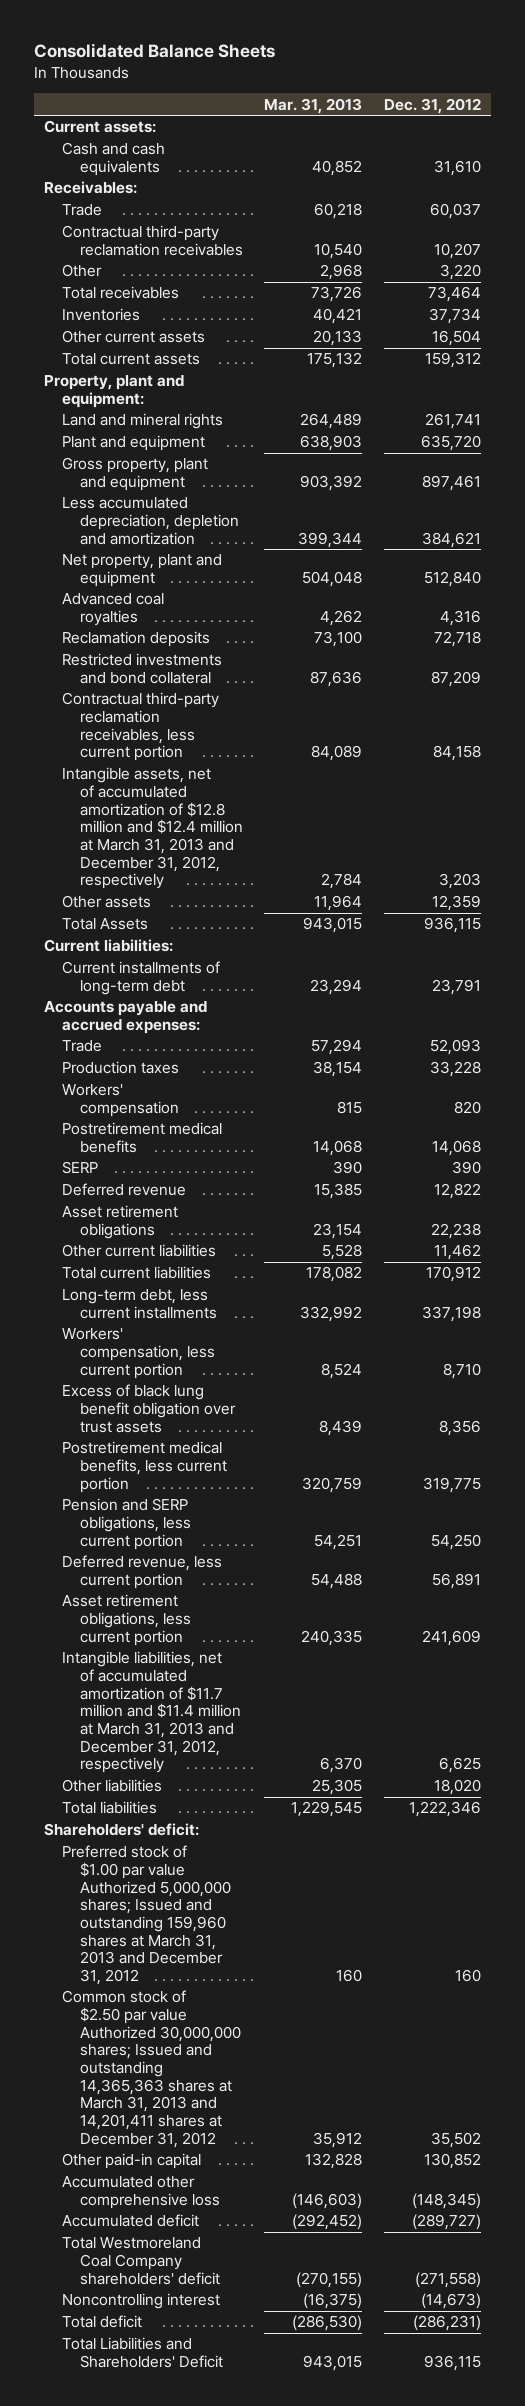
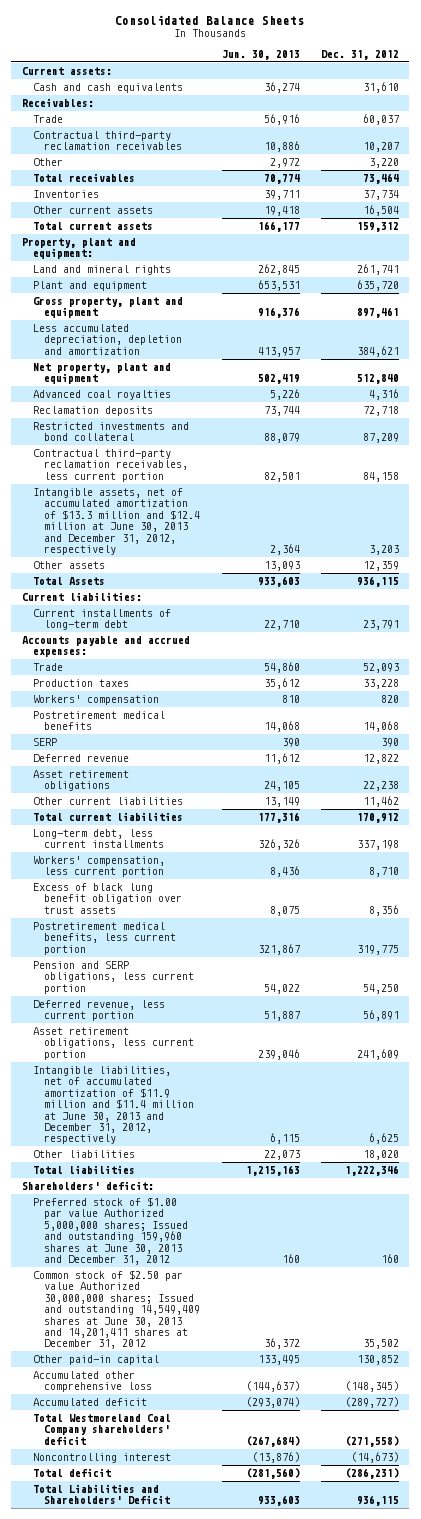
[264,97,363,114] Mar. 31, 2013 -> none
none -> [221,50,300,61] Jun. 30, 2013
[62,767,244,890] Intangible assets, net of accumulated amortization of $12.8 million and $12.4 million at March 31, 2013 and December 31, 2012, respectively -> [33,488,201,555] Intangible assets, net of accumulated amortization of $13.3 million and $12.4 million at June 30, 2013 and December 31, 2012, respectively
[62,1651,242,1774] Intangible liabilities, net of accumulated amortization of $11.7 million and $11.4 million at March 31, 2013 and December 31, 2012, respectively -> [33,1066,195,1145] Intangible liabilities, net of accumulated amortization of $11.9 million and $11.4 million at June 30, 2013 and December 31, 2012, respectively
[62,1845,232,1985] Preferred stock of $1.00 par value Authorized 5,000,000 shares; Issued and outstanding 159,960 shares at March 31, 2013 and December 31, 2012 -> [33,1197,189,1265] Preferred stock of $1.00 par value Authorized 5,000,000 shares; Issued and outstanding 159,960 shares at June 30, 2013 and December 31, 2012
[62,1990,242,2148] Common stock of $2.50 par value Authorized 30,000,000 shares; Issued and outstanding 14,365,363 shares at March 31, 2013 and 14,201,411 shares at December 31, 2012 -> [33,1270,201,1350] Common stock of $2.50 par value Authorized 30,000,000 shares; Issued and outstanding 14,549,409 shares at June 30, 2013 and 14,201,411 shares at December 31, 2012

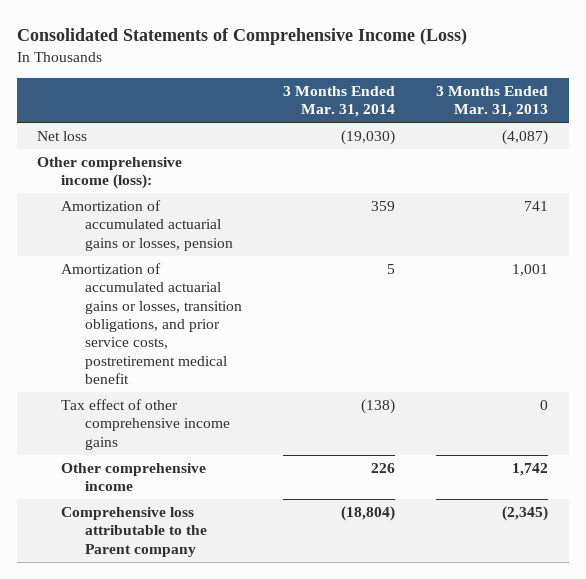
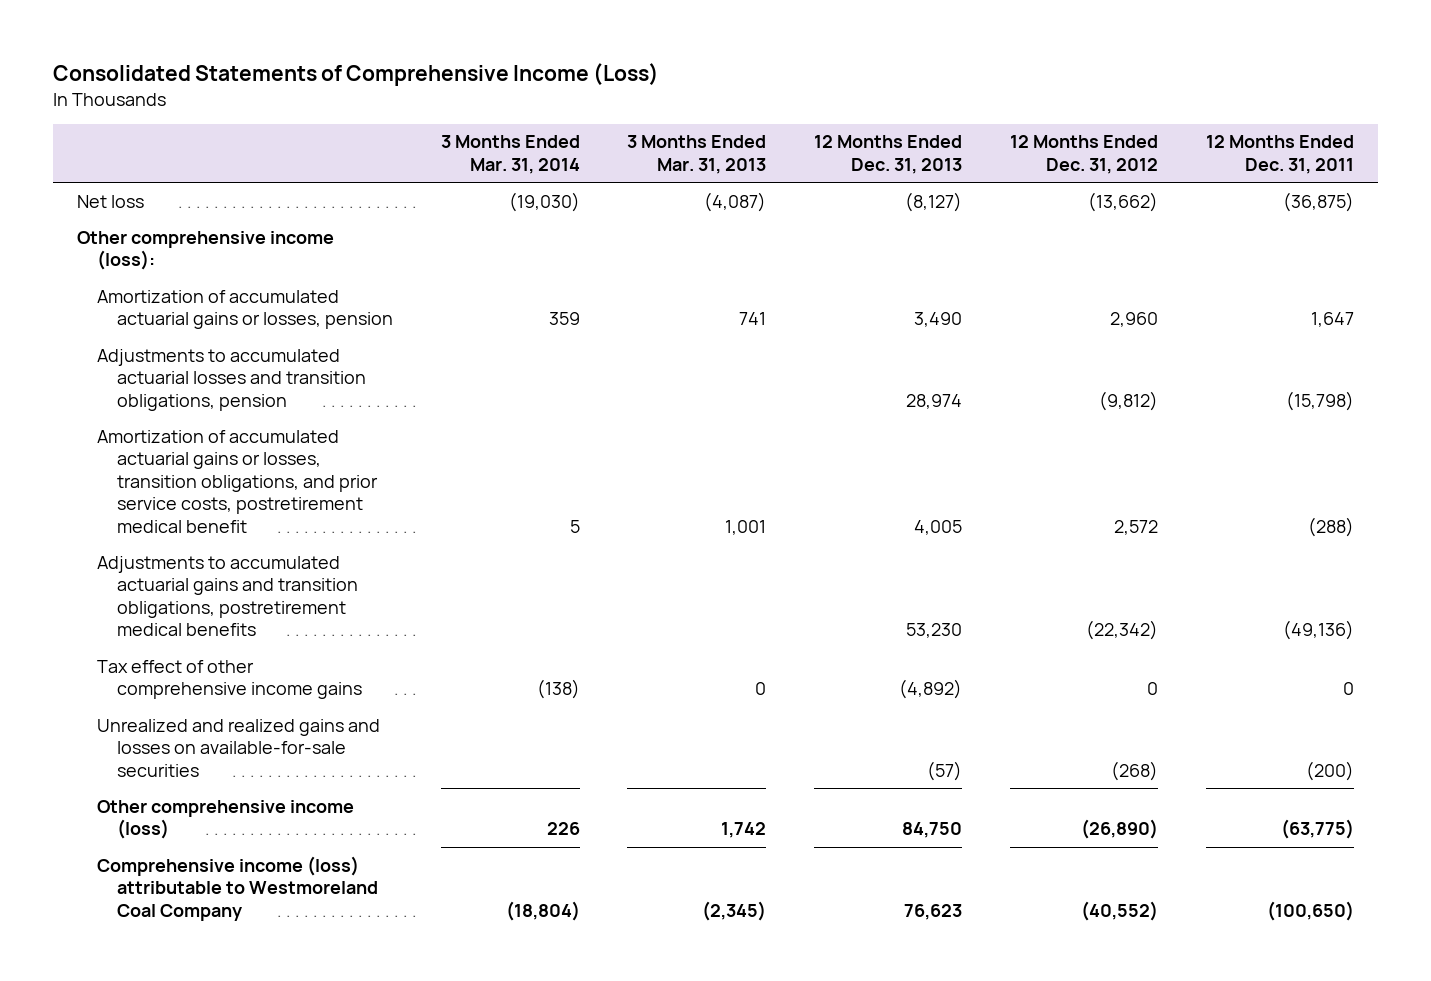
none -> [814,135,963,174] 12 Months Ended Dec. 31, 2013
none -> [1010,135,1159,174] 12 Months Ended Dec. 31, 2012
none -> [1205,135,1354,174] 12 Months Ended Dec. 31, 2011
none -> [96,348,366,411] Adjustments to accumulated actuarial losses and transition obligations, pension
none -> [96,555,358,637] Adjustments to accumulated actuarial gains and transition obligations, postretirement medical benefits
none -> [96,718,380,777] Unrealized and realized gains and losses on available-for-sale securities
[61,463,207,492] Other comprehensive income -> [96,799,354,840] Other comprehensive income (loss)
[61,507,208,557] Comprehensive loss attributable to the Parent company -> [96,855,378,921] Comprehensive income (loss) attributable to Westmoreland Coal Company

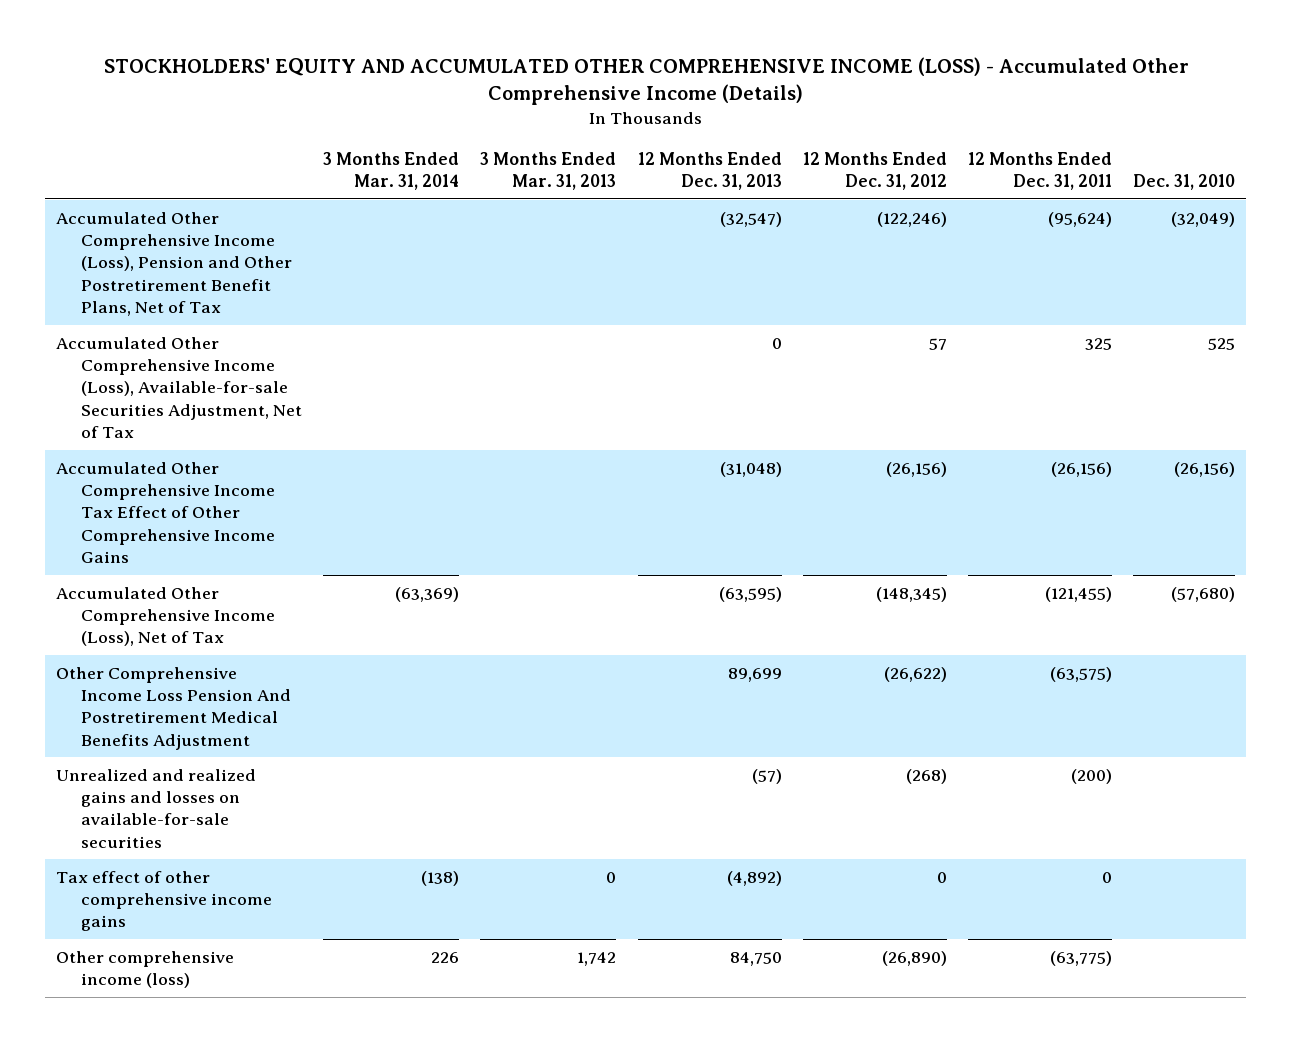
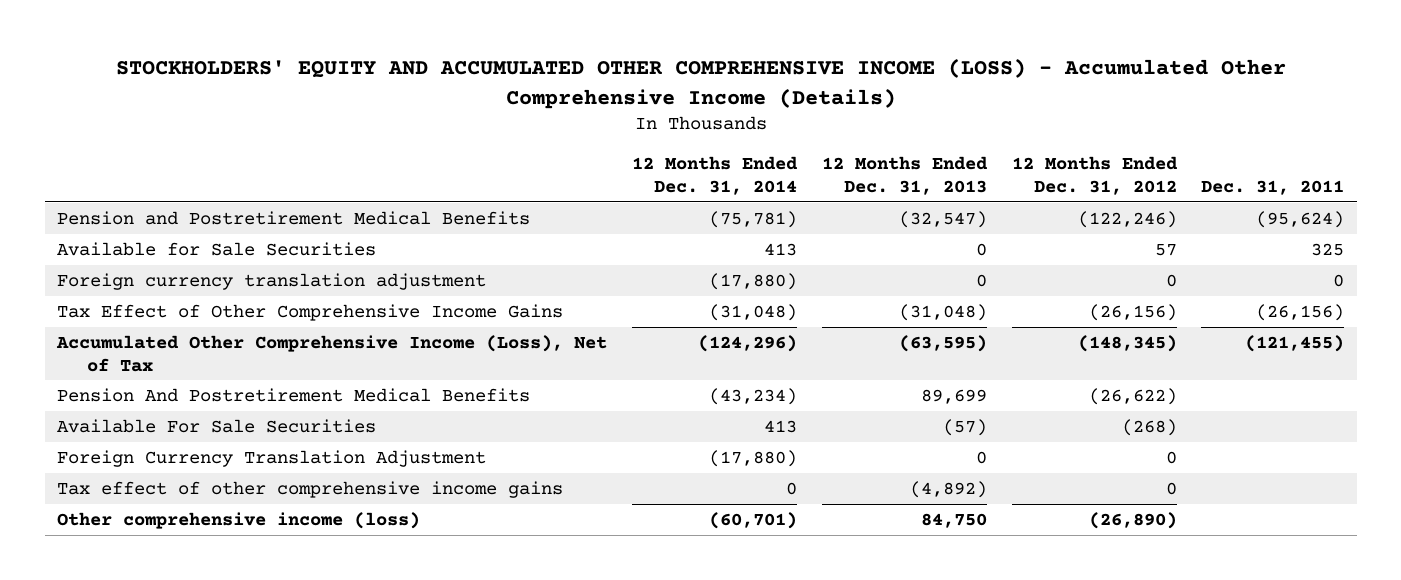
[323,151,460,191] 3 Months Ended Mar. 31, 2014 -> none
[480,151,617,191] 3 Months Ended Mar. 31, 2013 -> none
[968,151,1113,191] 12 Months Ended Dec. 31, 2011 -> none
[1133,174,1236,191] Dec. 31, 2010 -> none
none -> [631,156,798,195] 12 Months Ended Dec. 31, 2014
none -> [1201,179,1345,195] Dec. 31, 2011
[55,211,292,317] Accumulated Other Comprehensive Income (Loss), Pension and Other Postretirement Benefit Plans, Net of Tax -> [57,210,531,225] Pension and Postretirement Medical Benefits
[55,336,302,439] Accumulated Other Comprehensive Income (Loss), Available-for-sale Securities Adjustment, Net of Tax -> [57,241,377,256] Available for Sale Securities
none -> [57,272,487,290] Foreign currency translation adjustment
[55,461,275,564] Accumulated Other Comprehensive Income Tax Effect of Other Comprehensive Income Gains -> [57,303,564,321] Tax Effect of Other Comprehensive Income Gains
[55,666,291,750] Other Comprehensive Income Loss Pension And Postretirement Medical Benefits Adjustment -> [57,387,531,402] Pension And Postretirement Medical Benefits
[55,768,256,848] Unrealized and realized gains and losses on available-for-sale securities -> [57,418,377,433] Available For Sale Securities
none -> [57,449,487,467] Foreign Currency Translation Adjustment

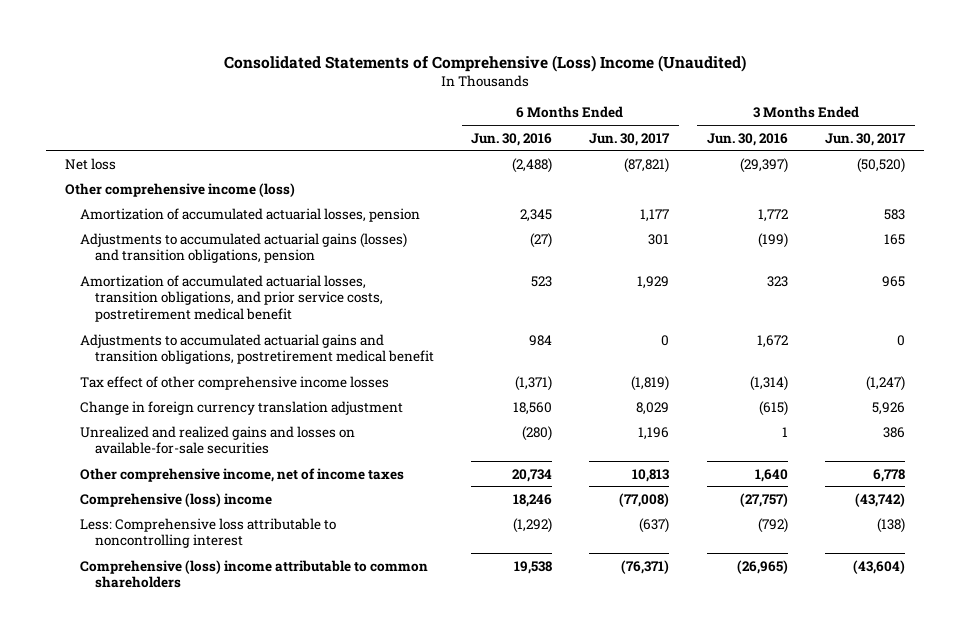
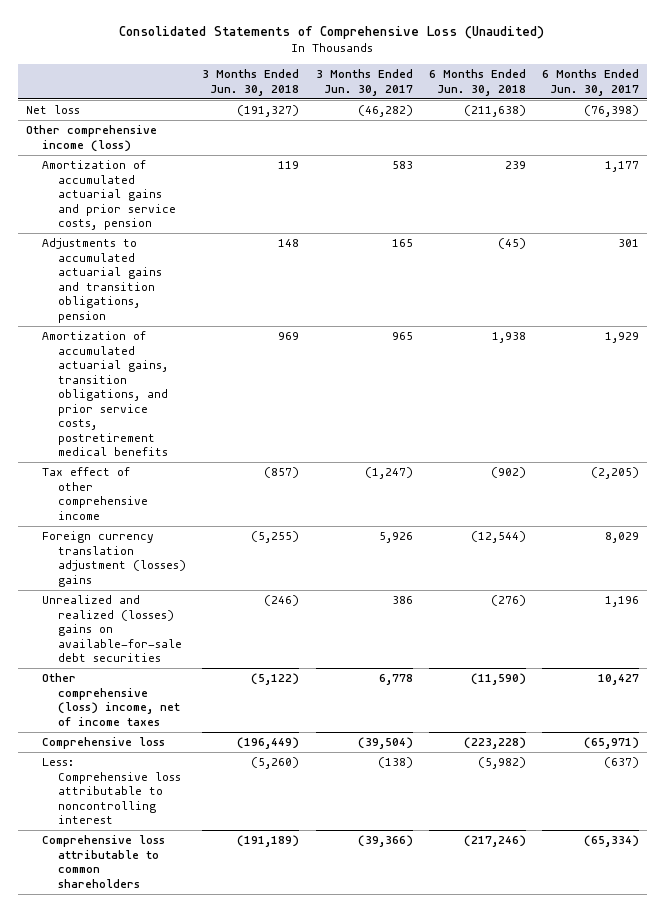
[224,54,747,72] Consolidated Statements of Comprehensive (Loss) Income (Unaudited) -> [119,26,545,40] Consolidated Statements of Comprehensive Loss (Unaudited)
[470,132,552,146] Jun. 30, 2016 -> none
[706,132,788,146] Jun. 30, 2016 -> none
none -> [202,69,300,96] 3 Months Ended Jun. 30, 2018
none -> [428,69,526,96] 6 Months Ended Jun. 30, 2018
[624,157,670,173] (87,821) -> [583,105,639,118] (76,398)
[857,157,906,173] (50,520) -> [357,105,413,118] (46,282)
[79,333,434,365] Adjustments to accumulated actuarial gains and transition obligations, postretirement medical benefit -> none
[79,207,420,222] Amortization of accumulated actuarial losses, pension -> [42,160,177,231] Amortization of accumulated actuarial gains and prior service costs, pension
[79,232,407,264] Adjustments to accumulated actuarial gains (losses) and transition obligations, pension -> [42,238,163,323] Adjustments to accumulated actuarial gains and transition obligations, pension
[79,274,383,323] Amortization of accumulated actuarial losses, transition obligations, and prior service costs, postretirement medical benefit -> [42,331,169,456] Amortization of accumulated actuarial gains, transition obligations, and prior service costs, postretirement medical benefits
[79,375,389,390] Tax effect of other comprehensive income losses -> [42,467,149,520] Tax effect of other comprehensive income
[631,375,670,391] (1,819) -> [590,467,639,480] (2,205)
[79,400,403,415] Change in foreign currency translation adjustment -> [42,531,187,587] Foreign currency translation adjustment (losses) gains
[79,425,355,455] Unrealized and realized gains and losses on available-for-sale securities -> [42,595,183,663] Unrealized and realized (losses) gains on available-for-sale debt securities
[79,467,404,482] Other comprehensive income, net of income taxes -> [42,673,181,726] Other comprehensive (loss) income, net of income taxes
[632,468,670,482] 10,813 -> [597,674,639,686] 10,427
[79,492,272,507] Comprehensive (loss) income -> [42,737,166,750] Comprehensive loss
[619,492,670,507] (77,008) -> [583,737,639,750] (65,971)
[855,492,906,507] (43,742) -> [357,737,413,750] (39,504)
[79,559,428,589] Comprehensive (loss) income attributable to common shareholders -> [42,835,166,888] Comprehensive loss attributable to common shareholders
[621,559,670,574] (76,371) -> [583,835,639,848] (65,334)
[853,559,906,574] (43,604) -> [357,835,413,848] (39,366)

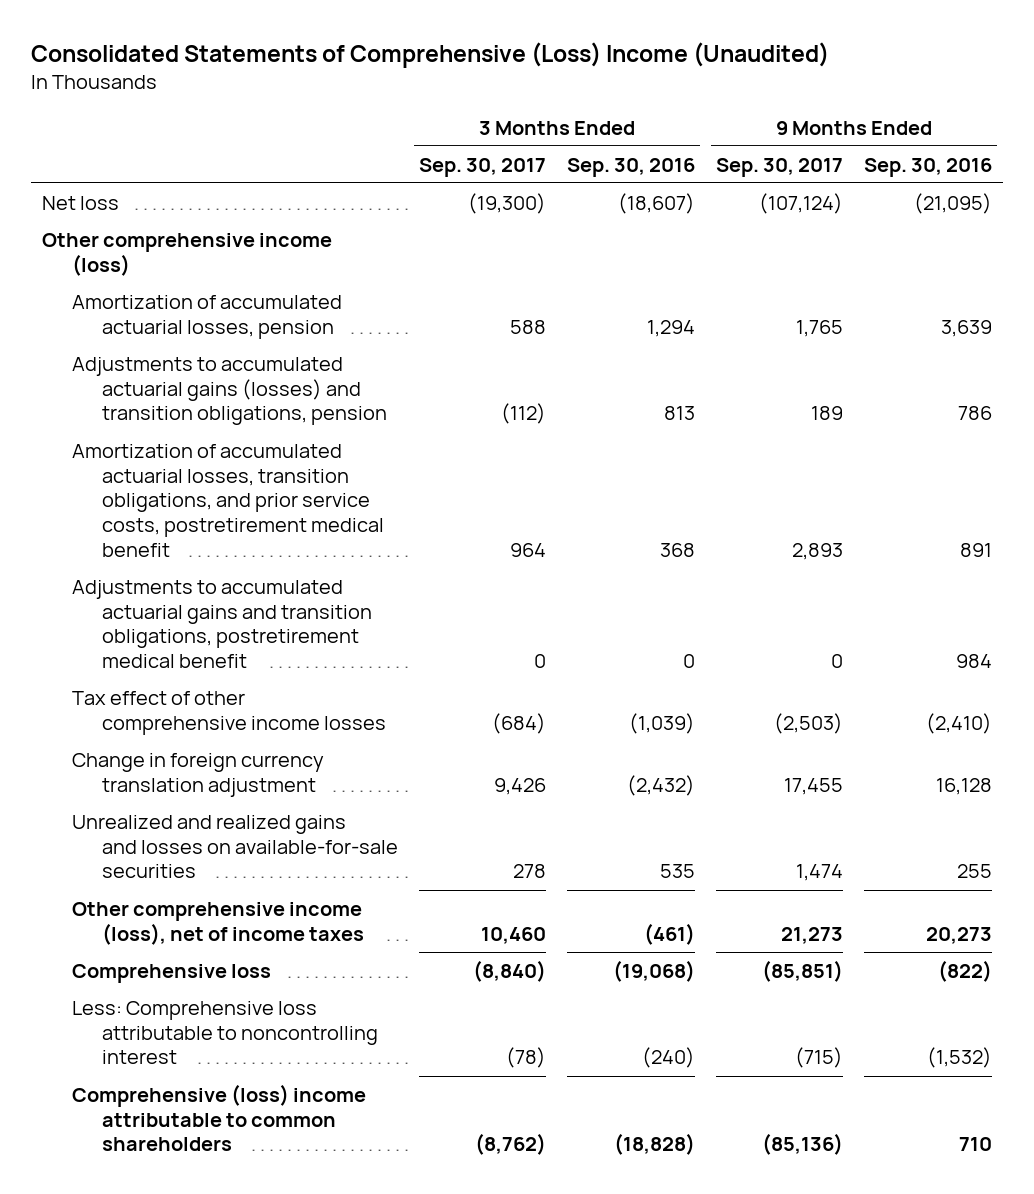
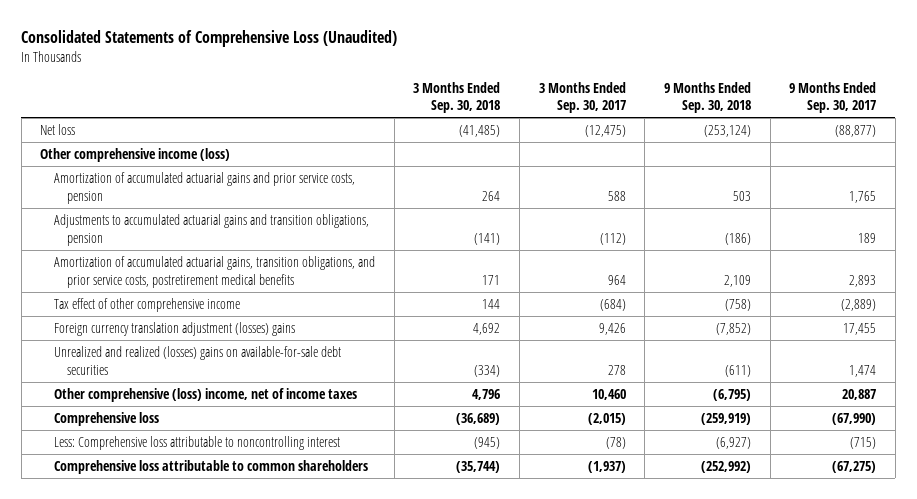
[31,42,830,69] Consolidated Statements of Comprehensive (Loss) Income (Unaudited) -> [21,29,398,47] Consolidated Statements of Comprehensive Loss (Unaudited)
[567,157,696,177] Sep. 30, 2016 -> none
[864,157,993,177] Sep. 30, 2016 -> none
none -> [413,81,501,114] 3 Months Ended Sep. 30, 2018
none -> [663,81,751,114] 9 Months Ended Sep. 30, 2018
[468,192,547,214] (19,300) -> [584,124,626,137] (12,475)
[759,192,844,214] (107,124) -> [835,124,877,137] (88,877)
[72,579,373,669] Adjustments to accumulated actuarial gains and transition obligations, postretirement medical benefit -> none
[72,294,343,339] Amortization of accumulated actuarial losses, pension -> [53,171,355,204] Amortization of accumulated actuarial gains and prior service costs, pension
[72,356,388,426] Adjustments to accumulated actuarial gains (losses) and transition obligations, pension -> [53,213,369,246] Adjustments to accumulated actuarial gains and transition obligations, pension
[72,443,385,557] Amortization of accumulated actuarial losses, transition obligations, and prior service costs, postretirement medical benefit -> [53,255,375,288] Amortization of accumulated actuarial gains, transition obligations, and prior service costs, postretirement medical benefits
[72,690,387,735] Tax effect of other comprehensive income losses -> [53,297,240,312] Tax effect of other comprehensive income
[774,712,844,734] (2,503) -> [841,298,877,311] (2,889)
[72,752,325,797] Change in foreign currency translation adjustment -> [53,321,295,336] Foreign currency translation adjustment (losses) gains
[72,814,399,879] Unrealized and realized gains and losses on available-for-sale securities -> [53,345,341,375] Unrealized and realized (losses) gains on available-for-sale debt securities
[72,901,365,945] Other comprehensive income (loss), net of income taxes -> [53,387,357,402] Other comprehensive (loss) income, net of income taxes
[781,926,844,944] 21,273 -> [842,388,877,400] 20,887
[473,959,547,982] (8,840) -> [587,412,626,425] (2,015)
[762,959,844,982] (85,851) -> [832,412,877,425] (67,990)
[72,1083,367,1152] Comprehensive (loss) income attributable to common shareholders -> [53,459,368,474] Comprehensive loss attributable to common shareholders
[475,1133,547,1156] (8,762) -> [587,460,626,473] (1,937)
[762,1133,844,1156] (85,136) -> [832,460,877,473] (67,275)

